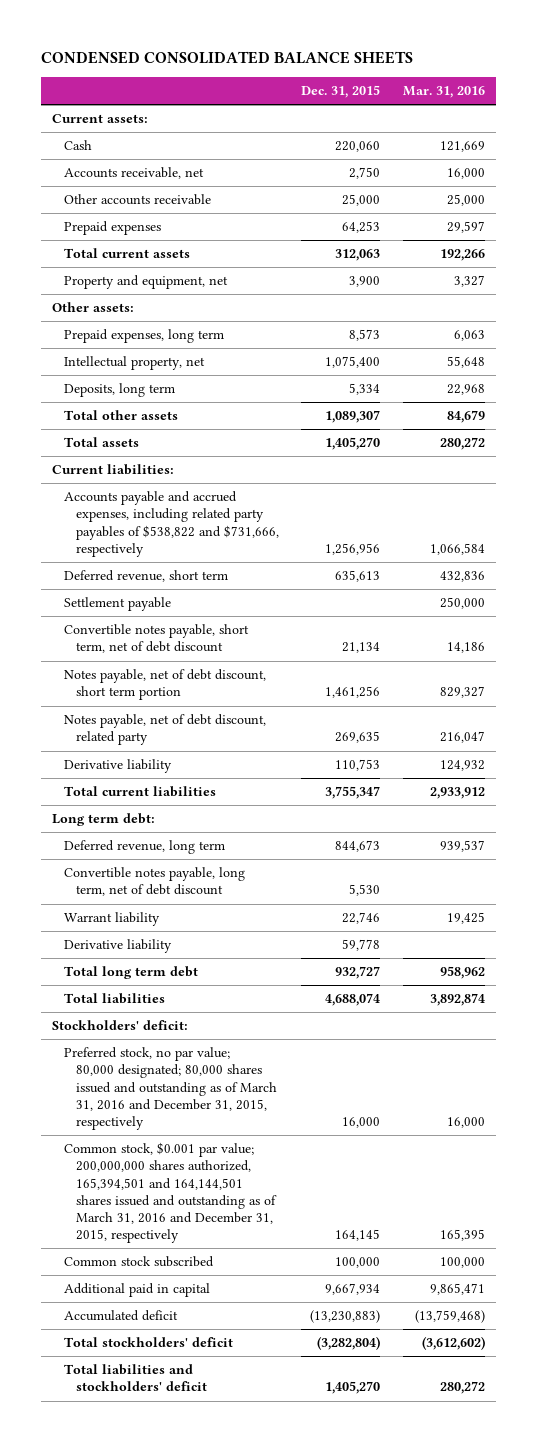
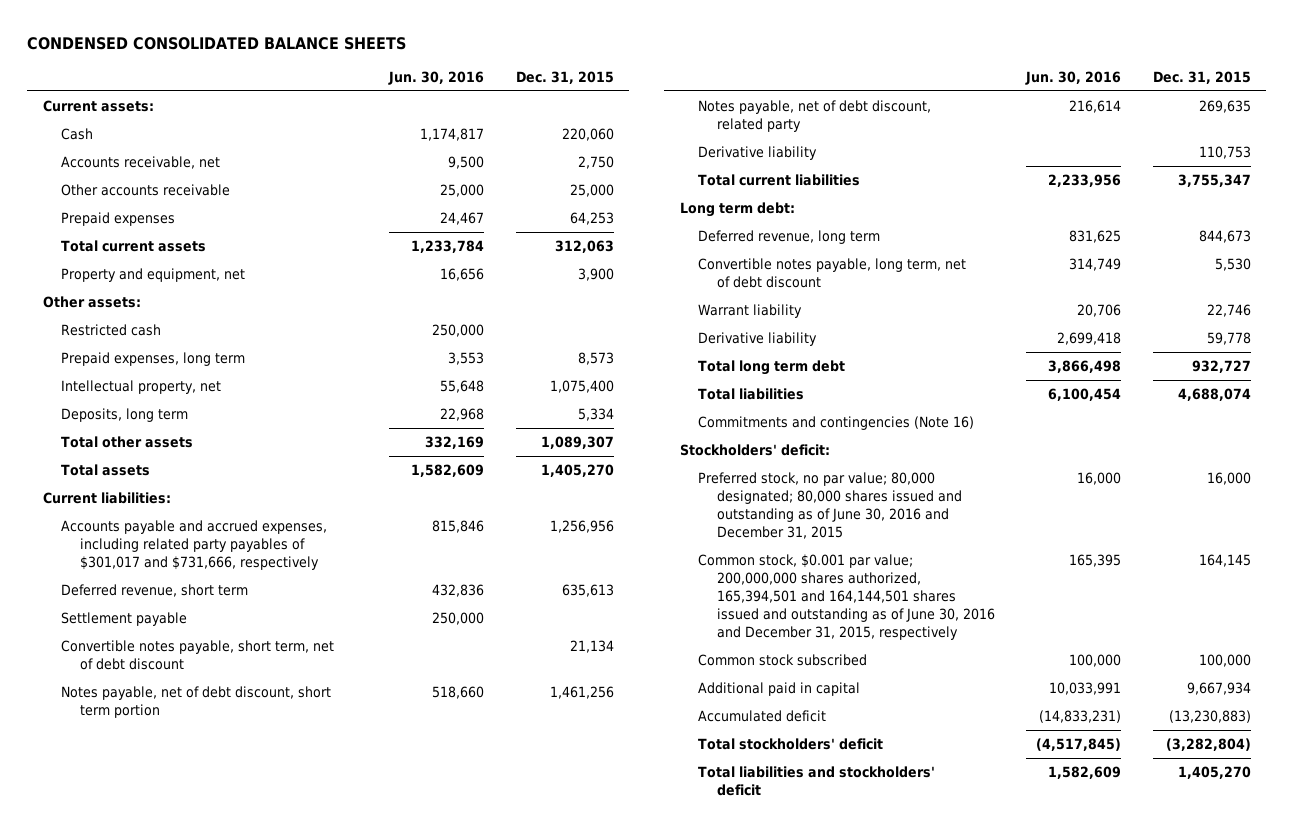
[402,85,485,98] Mar. 31, 2016 -> none
none -> [388,71,485,86] Jun. 30, 2016
none -> [61,323,162,336] Restricted cash
[63,491,279,557] Accounts payable and accrued expenses, including related party payables of $538,822 and $731,666, respectively -> [61,519,328,570] Accounts payable and accrued expenses, including related party payables of $301,017 and $731,666, respectively
none -> [698,415,975,430] Commitments and contingencies (Note 16)
[63,1047,277,1130] Preferred stock, no par value; 80,000 designated; 80,000 shares issued and outstanding as of March 31, 2016 and December 31, 2015, respectively -> [698,471,962,539] Preferred stock, no par value; 80,000 designated; 80,000 shares issued and outstanding as of June 30, 2016 and December 31, 2015
[63,1142,277,1243] Common stock, $0.001 par value; 200,000,000 shares authorized, 165,394,501 and 164,144,501 shares issued and outstanding as of March 31, 2016 and December 31, 2015, respectively -> [698,553,995,640] Common stock, $0.001 par value; 200,000,000 shares authorized, 165,394,501 and 164,144,501 shares issued and outstanding as of June 30, 2016 and December 31, 2015, respectively

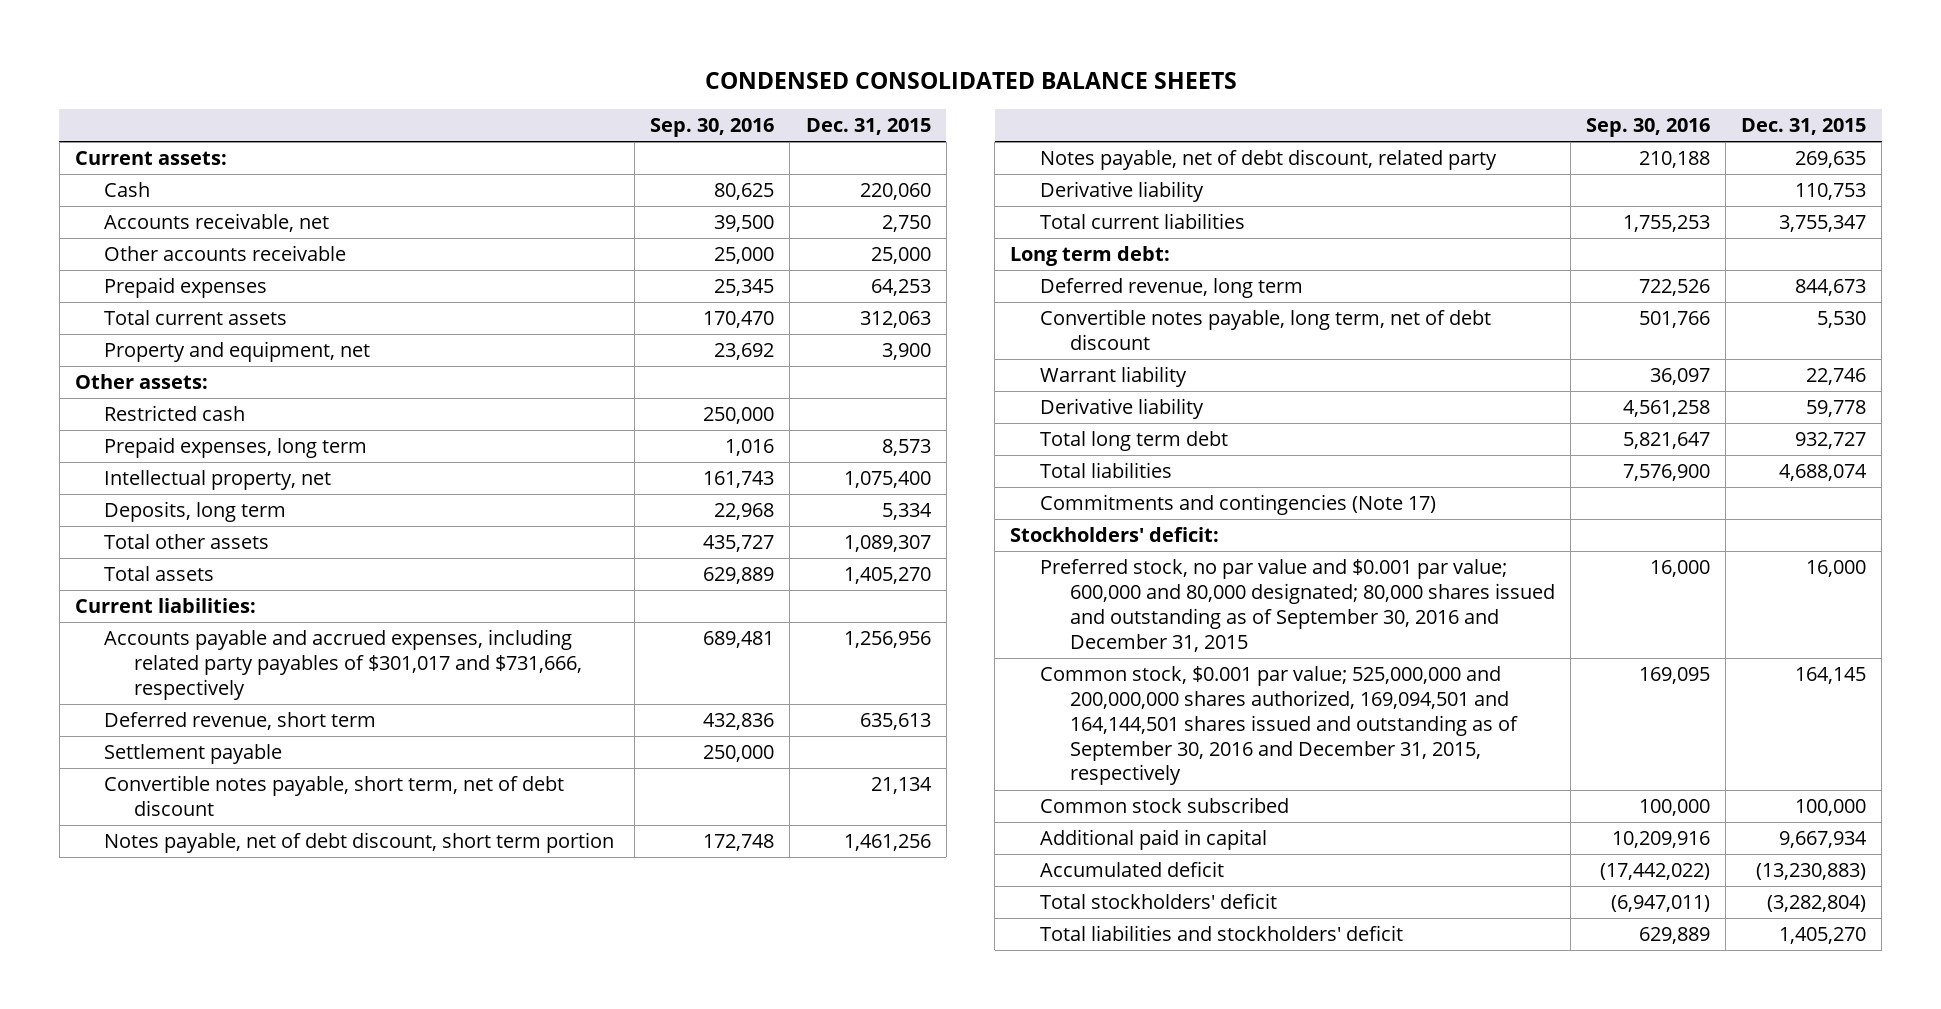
[388,71,485,86] Jun. 30, 2016 -> none
none -> [650,117,775,137] Sep. 30, 2016
[698,415,975,430] Commitments and contingencies (Note 16) -> [1040,494,1437,516] Commitments and contingencies (Note 17)
[698,471,962,539] Preferred stock, no par value; 80,000 designated; 80,000 shares issued and outstanding as of June 30, 2016 and December 31, 2015 -> [1040,559,1555,652] Preferred stock, no par value and $0.001 par value; 600,000 and 80,000 designated; 80,000 shares issued and outstanding as of September 30, 2016 and December 31, 2015
[698,553,995,640] Common stock, $0.001 par value; 200,000,000 shares authorized, 165,394,501 and 164,144,501 shares issued and outstanding as of June 30, 2016 and December 31, 2015, respectively -> [1040,666,1518,786] Common stock, $0.001 par value; 525,000,000 and 200,000,000 shares authorized, 169,094,501 and 164,144,501 shares issued and outstanding as of September 30, 2016 and December 31, 2015, respectively

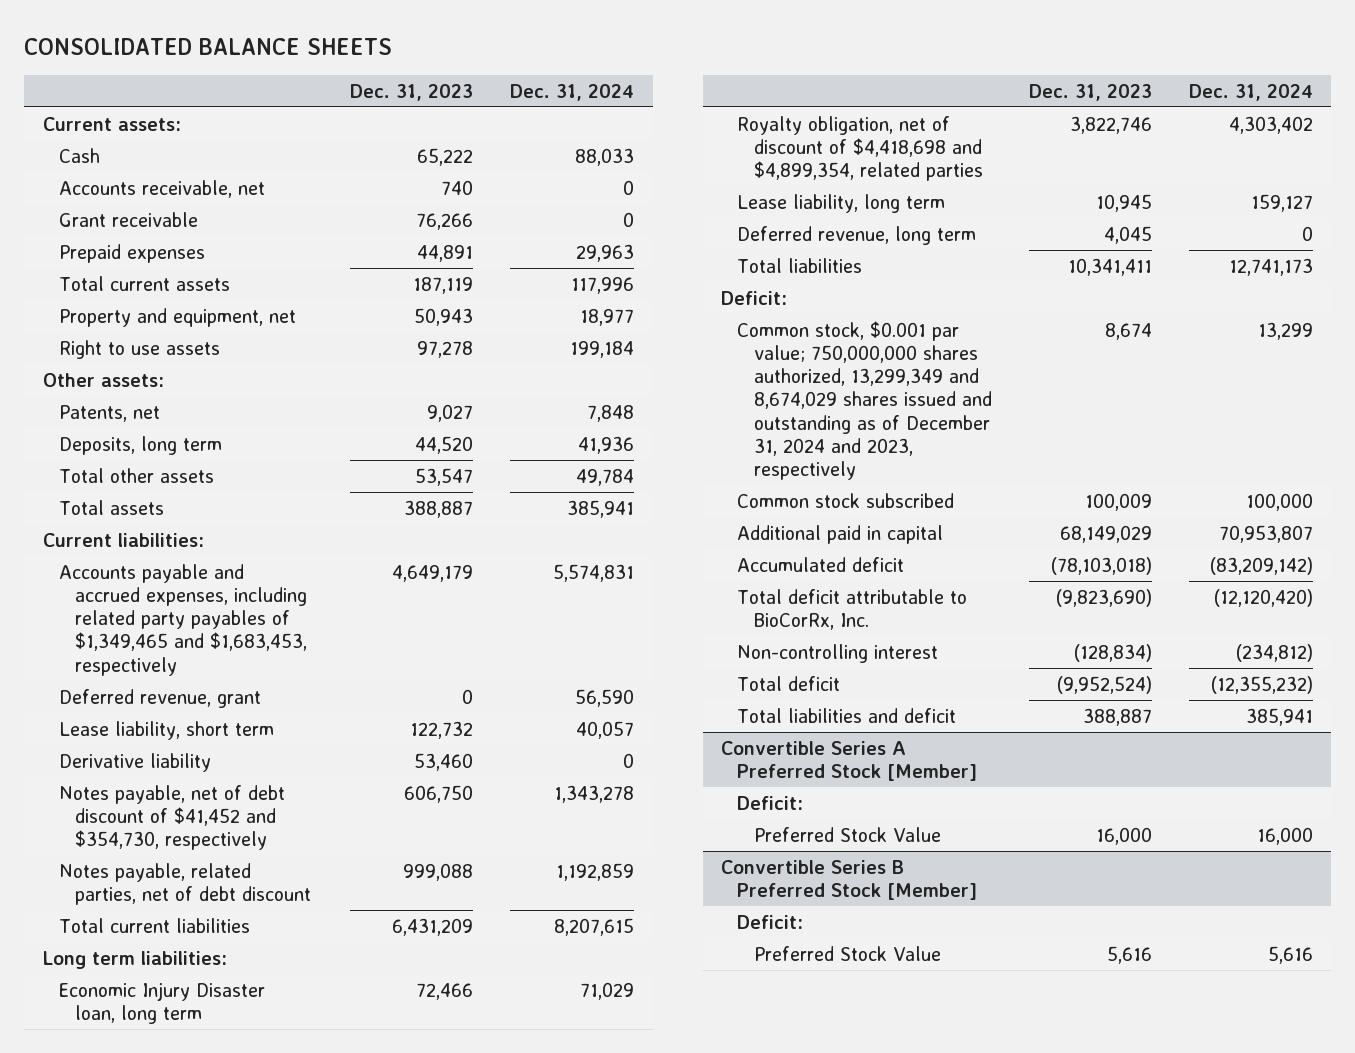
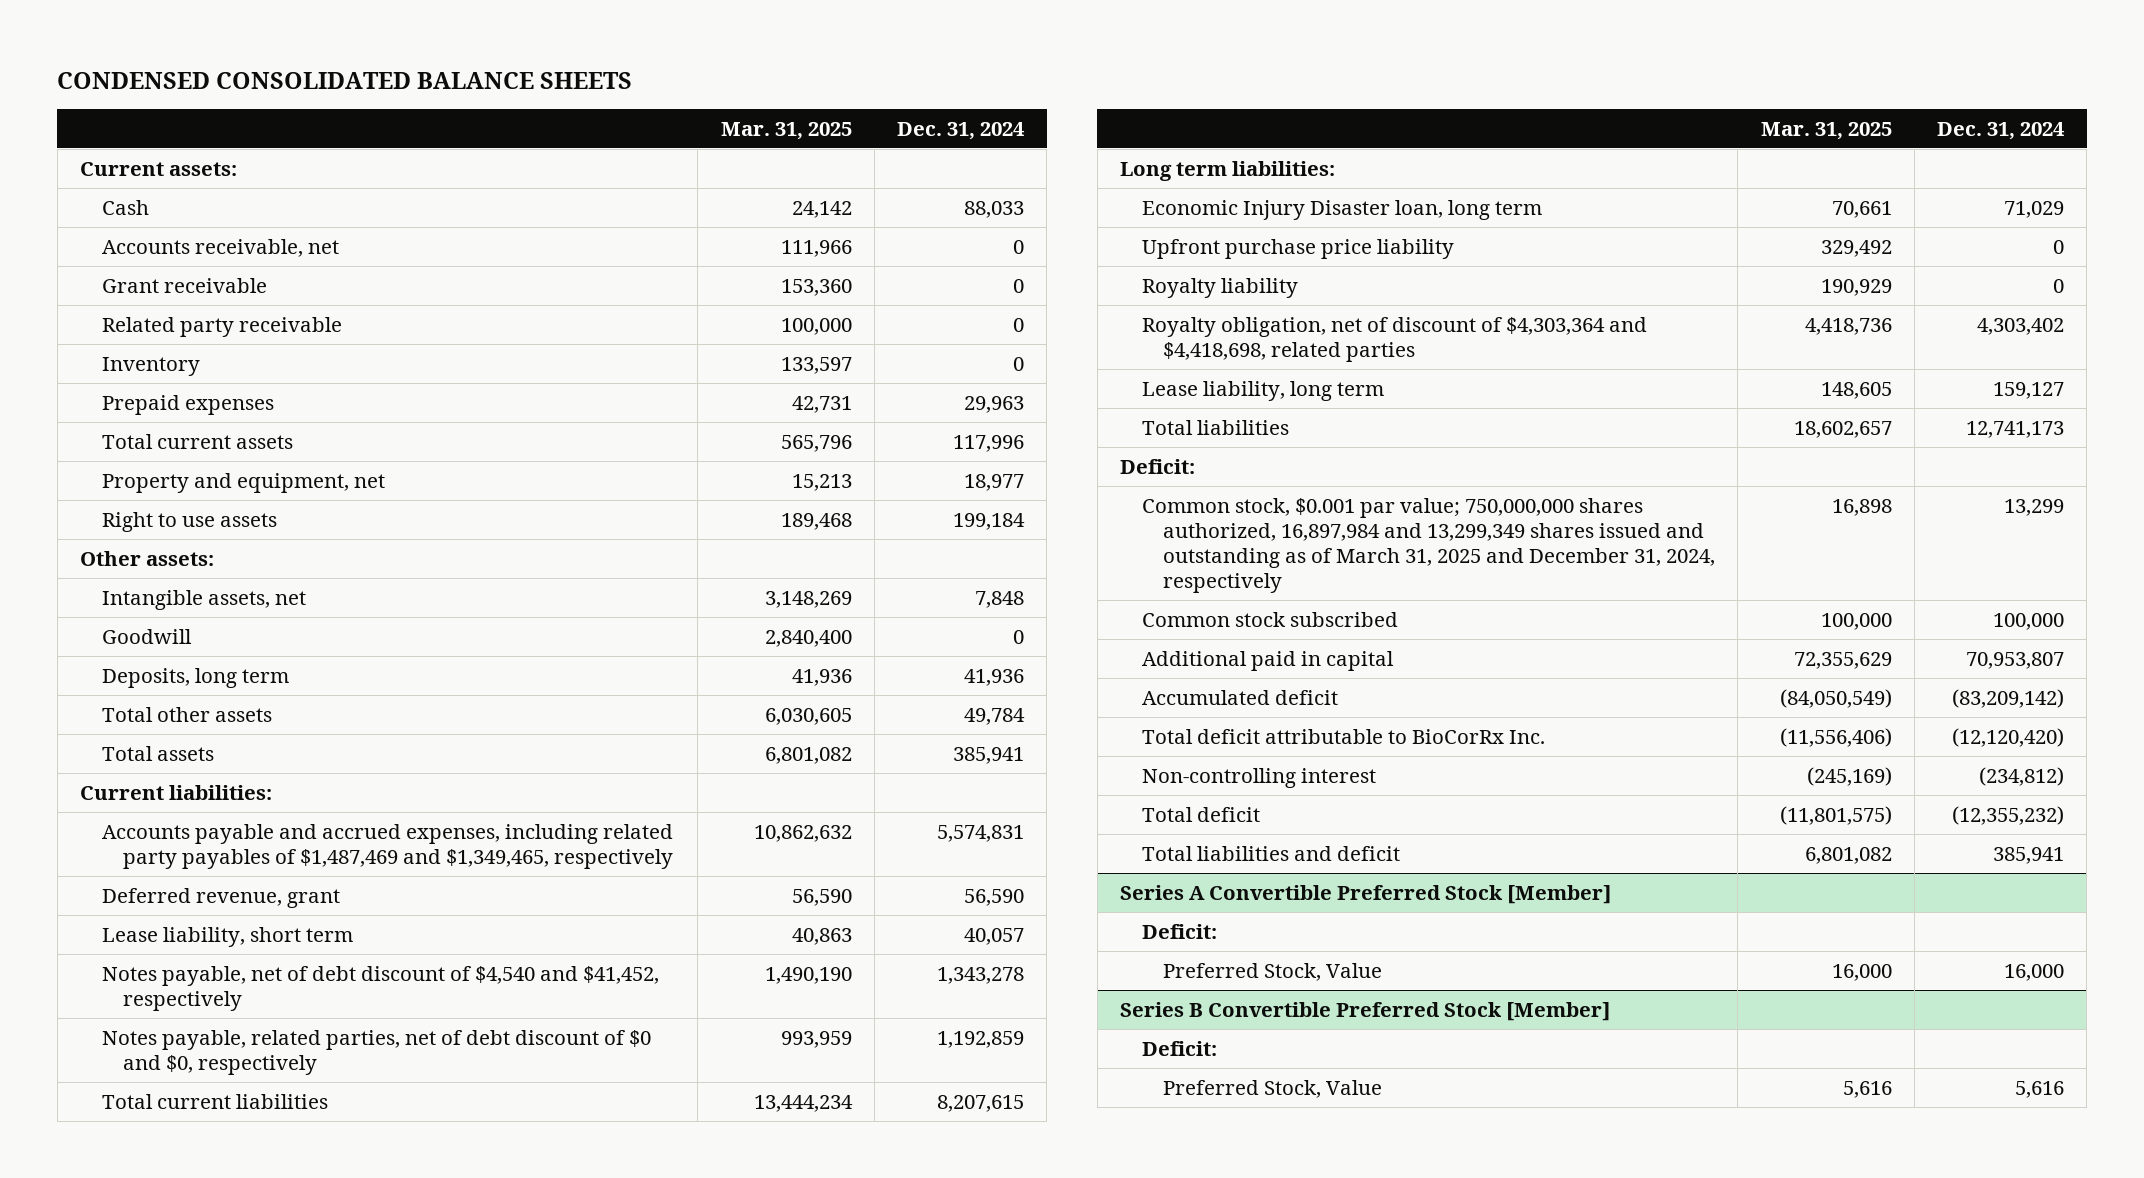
[24,38,393,56] CONSOLIDATED BALANCE SHEETS -> [57,71,633,89] CONDENSED CONSOLIDATED BALANCE SHEETS
[350,83,474,101] Dec. 31, 2023 -> none
none -> [720,121,852,140] Mar. 31, 2025
none -> [101,316,342,337] Related party receivable
none -> [101,356,200,376] Inventory
[58,404,160,422] Patents, net -> [101,589,306,610] Intangible assets, net
none -> [101,628,192,644] Goodwill
[58,563,308,676] Accounts payable and accrued expenses, including related party payables of $1,349,465 and $1,683,453, respectively -> [101,823,674,869] Accounts payable and accrued expenses, including related party payables of $1,487,469 and $1,349,465, respectively
[58,752,211,772] Derivative liability -> none
[58,784,285,851] Notes payable, net of debt discount of $41,452 and $354,730, respectively -> [101,965,659,1011] Notes payable, net of debt discount of $4,540 and $41,452, respectively
[58,862,312,905] Notes payable, related parties, net of debt discount -> [101,1029,651,1075] Notes payable, related parties, net of debt discount of $0 and $0, respectively
none -> [1141,238,1454,259] Upfront purchase price liability
none -> [1141,277,1298,298] Royalty liability
[737,115,983,182] Royalty obligation, net of discount of $4,418,698 and $4,899,354, related parties -> [1141,316,1647,362] Royalty obligation, net of discount of $4,303,364 and $4,418,698, related parties
[737,225,977,245] Deferred revenue, long term -> none
[737,320,992,481] Common stock, $0.001 par value; 750,000,000 shares authorized, 13,299,349 and 8,674,029 shares issued and outstanding as of December 31, 2024 and 2023, respectively -> [1141,497,1716,593] Common stock, $0.001 par value; 750,000,000 shares authorized, 16,897,984 and 13,299,349 shares issued and outstanding as of March 31, 2025 and December 31, 2024, respectively
[737,588,968,630] Total deficit attributable to BioCorRx, Inc. -> [1141,728,1545,744] Total deficit attributable to BioCorRx Inc.
[721,740,978,781] Convertible Series A Preferred Stock [Member] -> [1120,884,1612,904] Series A Convertible Preferred Stock [Member]
[753,826,941,842] Preferred Stock Value -> [1163,962,1383,981] Preferred Stock, Value
[721,859,978,900] Convertible Series B Preferred Stock [Member] -> [1120,1001,1611,1021] Series B Convertible Preferred Stock [Member]
[753,945,941,961] Preferred Stock Value -> [1163,1079,1383,1098] Preferred Stock, Value

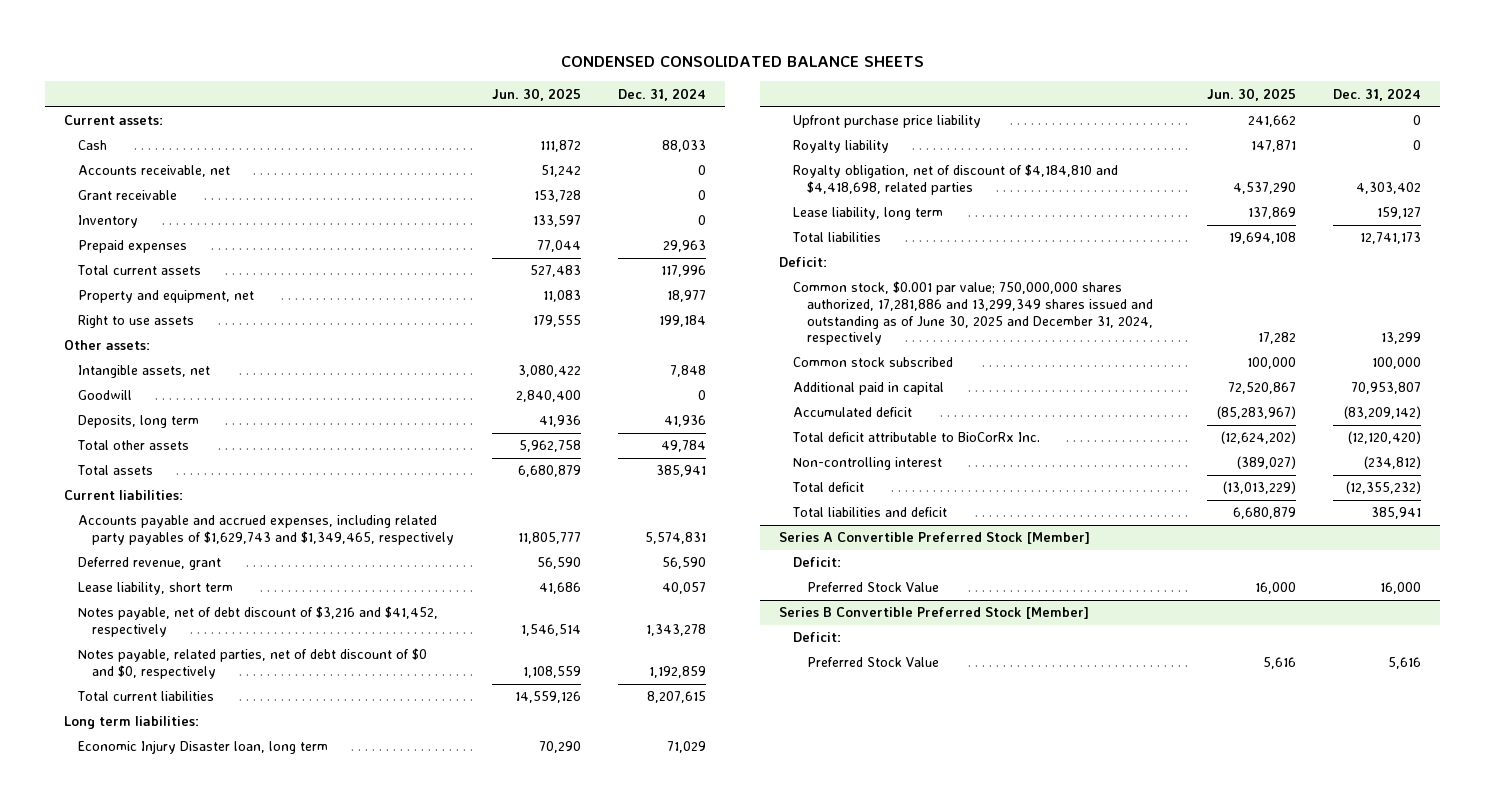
[720,121,852,140] Mar. 31, 2025 -> none
none -> [491,87,581,101] Jun. 30, 2025
[101,316,342,337] Related party receivable -> none
[101,823,674,869] Accounts payable and accrued expenses, including related party payables of $1,487,469 and $1,349,465, respectively -> [78,515,455,546] Accounts payable and accrued expenses, including related party payables of $1,629,743 and $1,349,465, respectively
[101,965,659,1011] Notes payable, net of debt discount of $4,540 and $41,452, respectively -> [78,606,439,638] Notes payable, net of debt discount of $3,216 and $41,452, respectively
[1141,316,1647,362] Royalty obligation, net of discount of $4,303,364 and $4,418,698, related parties -> [793,164,1119,196] Royalty obligation, net of discount of $4,184,810 and $4,418,698, related parties
[1141,497,1716,593] Common stock, $0.001 par value; 750,000,000 shares authorized, 16,897,984 and 13,299,349 shares issued and outstanding as of March 31, 2025 and December 31, 2024, respectively -> [793,281,1154,346] Common stock, $0.001 par value; 750,000,000 shares authorized, 17,281,886 and 13,299,349 shares issued and outstanding as of June 30, 2025 and December 31, 2024, respectively
[1163,962,1383,981] Preferred Stock, Value -> [807,582,940,593] Preferred Stock Value
[1163,1079,1383,1098] Preferred Stock, Value -> [807,657,940,668] Preferred Stock Value

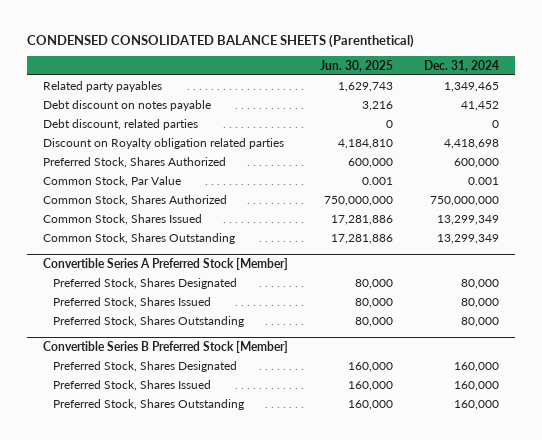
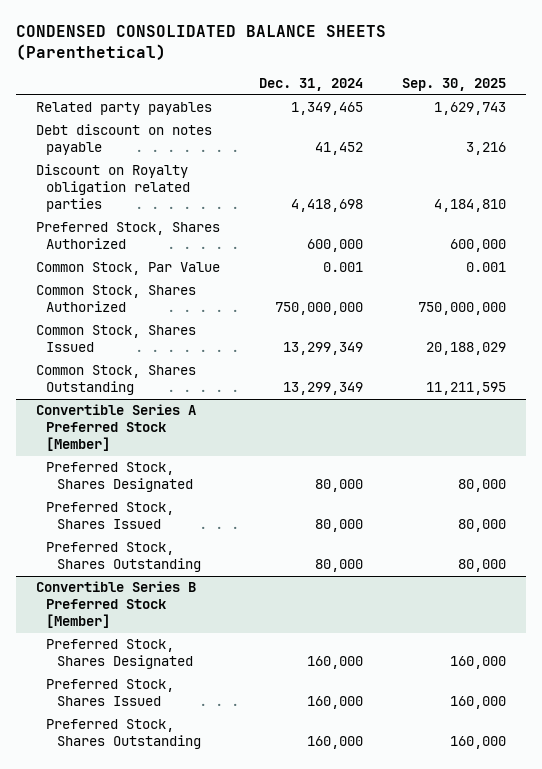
[319,59,393,72] Jun. 30, 2025 -> none
none -> [401,77,506,91] Sep. 30, 2025
[42,118,198,130] Debt discount, related parties -> none

